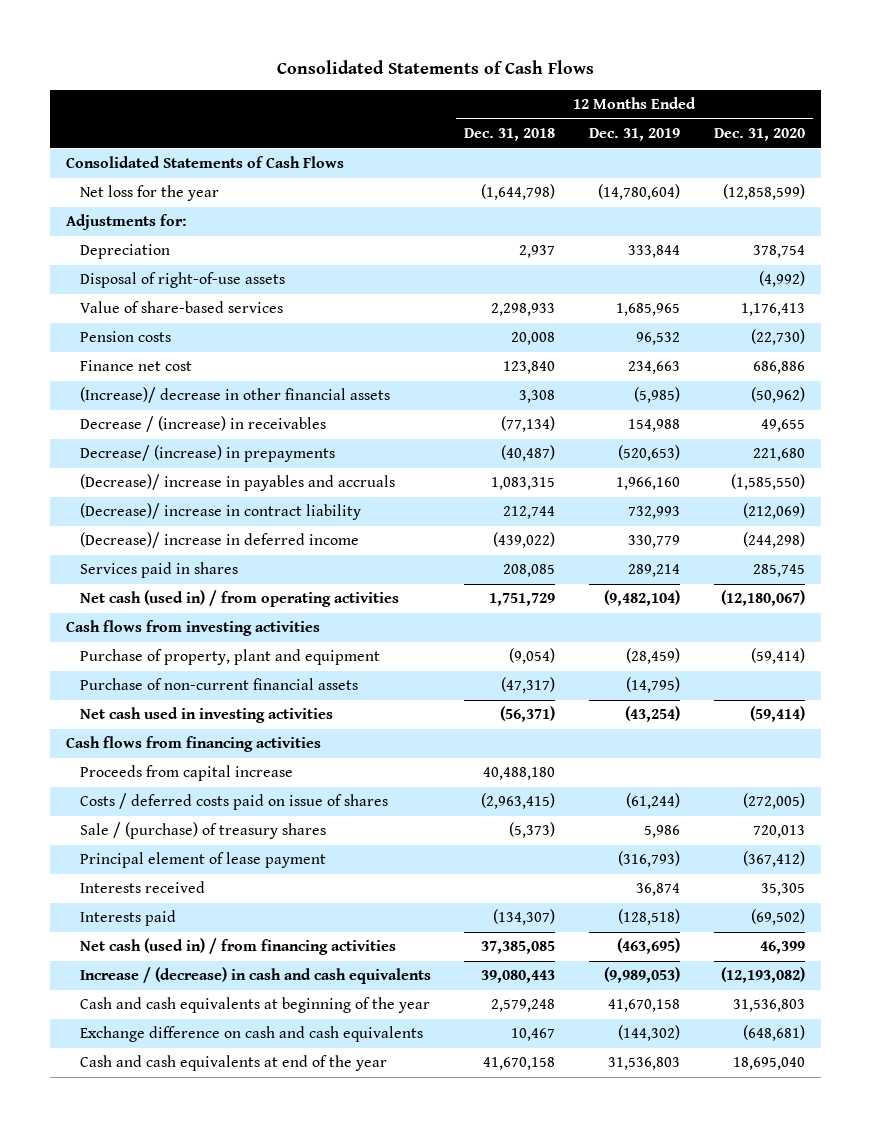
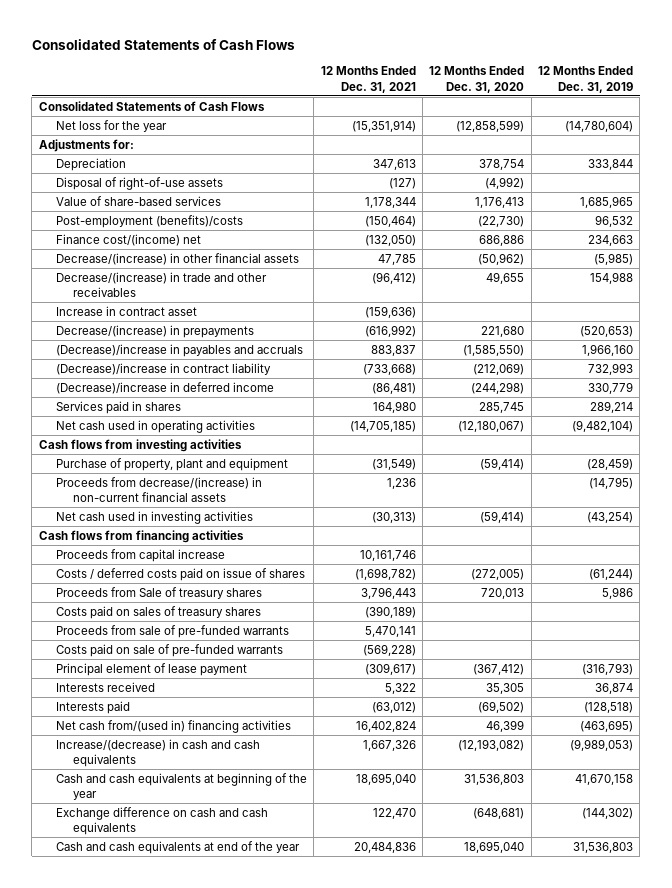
[464,128,556,142] Dec. 31, 2018 -> none
none -> [320,66,416,93] 12 Months Ended Dec. 31, 2021
[79,331,171,343] Pension costs -> [55,214,243,228] Post-employment (benefits)/costs
[79,360,192,372] Finance net cost -> [55,233,201,246] Finance cost/(income) net
[79,387,390,404] (Increase)/ decrease in other financial assets -> [55,252,299,265] Decrease/(increase) in other financial assets
[79,416,326,433] Decrease / (increase) in receivables -> [55,271,267,297] Decrease/(increase) in trade and other receivables
none -> [55,305,197,316] Increase in contract asset
[79,445,335,463] Decrease/ (increase) in prepayments -> [55,324,254,338] Decrease/(increase) in prepayments
[79,474,395,492] (Decrease)/ increase in payables and accruals -> [55,343,303,357] (Decrease)/increase in payables and accruals
[79,503,361,521] (Decrease)/ increase in contract liability -> [55,362,271,375] (Decrease)/increase in contract liability
[79,532,359,549] (Decrease)/ increase in deferred income -> [55,381,274,394] (Decrease)/increase in deferred income
[79,590,399,608] Net cash (used in) / from operating activities -> [55,419,255,433] Net cash used in operating activities
[79,678,358,691] Purchase of non-current financial assets -> [55,476,262,502] Proceeds from decrease/(increase) in non-current financial assets
[79,822,326,840] Sale / (purchase) of treasury shares -> [55,586,262,599] Proceeds from Sale of treasury shares
none -> [55,605,261,619] Costs paid on sales of treasury shares
none -> [55,624,289,638] Proceeds from sale of pre-funded warrants
none -> [55,643,283,657] Costs paid on sale of pre-funded warrants
[79,938,396,956] Net cash (used in) / from financing activities -> [55,719,291,733] Net cash from/(used in) financing activities
[79,967,431,985] Increase / (decrease) in cash and cash equivalents -> [55,738,260,767] Increase/(decrease) in cash and cash equivalents

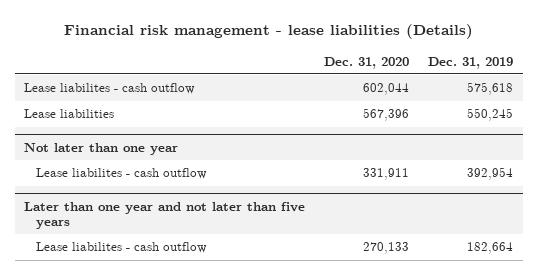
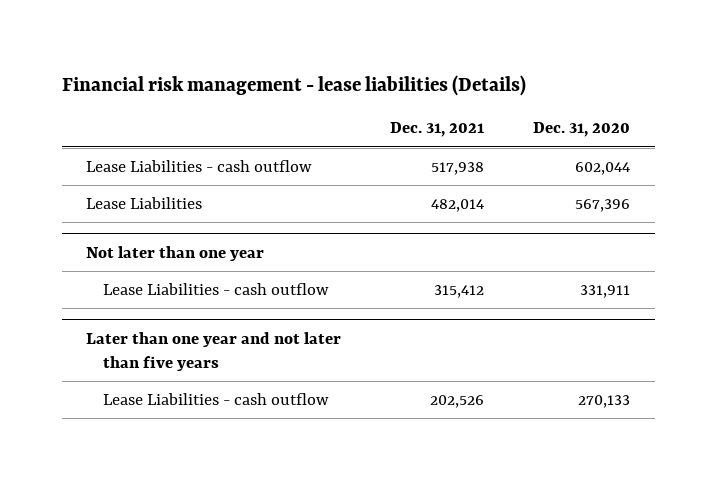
[428,56,514,69] Dec. 31, 2019 -> none
none -> [390,122,485,138] Dec. 31, 2021
[24,83,196,95] Lease liabilites - cash outflow -> [86,160,313,173] Lease Liabilities - cash outflow
[24,109,115,119] Lease liabilities -> [86,197,203,210] Lease Liabilities
[36,168,208,180] Lease liabilites - cash outflow -> [102,283,329,296] Lease Liabilities - cash outflow
[36,242,208,254] Lease liabilites - cash outflow -> [102,393,329,406] Lease Liabilities - cash outflow

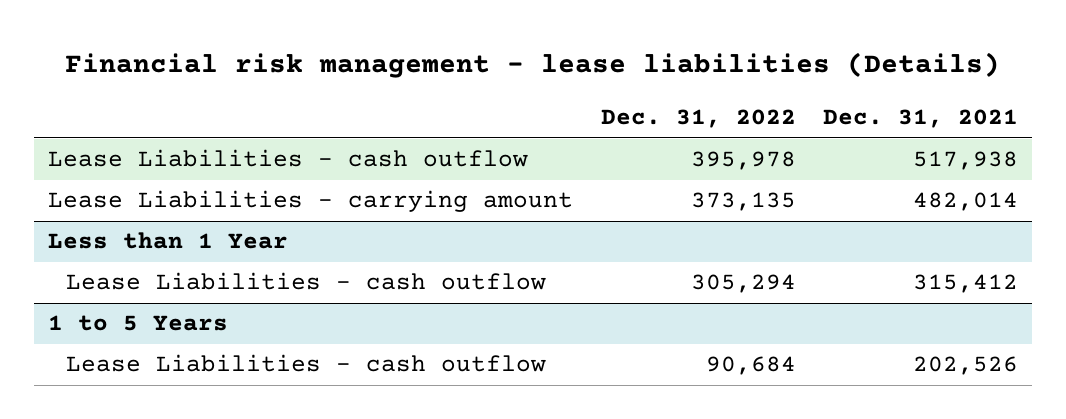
[533,122,631,138] Dec. 31, 2020 -> none
none -> [600,109,796,129] Dec. 31, 2022
[86,197,203,210] Lease Liabilities -> [48,190,574,213] Lease Liabilities - carrying amount
[86,245,265,261] Not later than one year -> [48,232,289,250] Less than 1 Year
[86,331,342,371] Later than one year and not later than five years -> [48,315,229,332] 1 to 5 Years

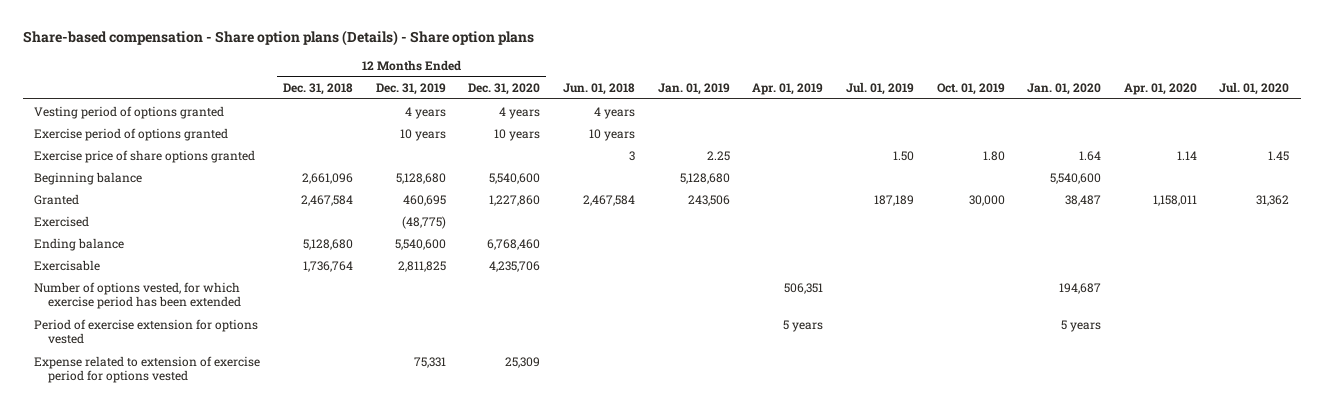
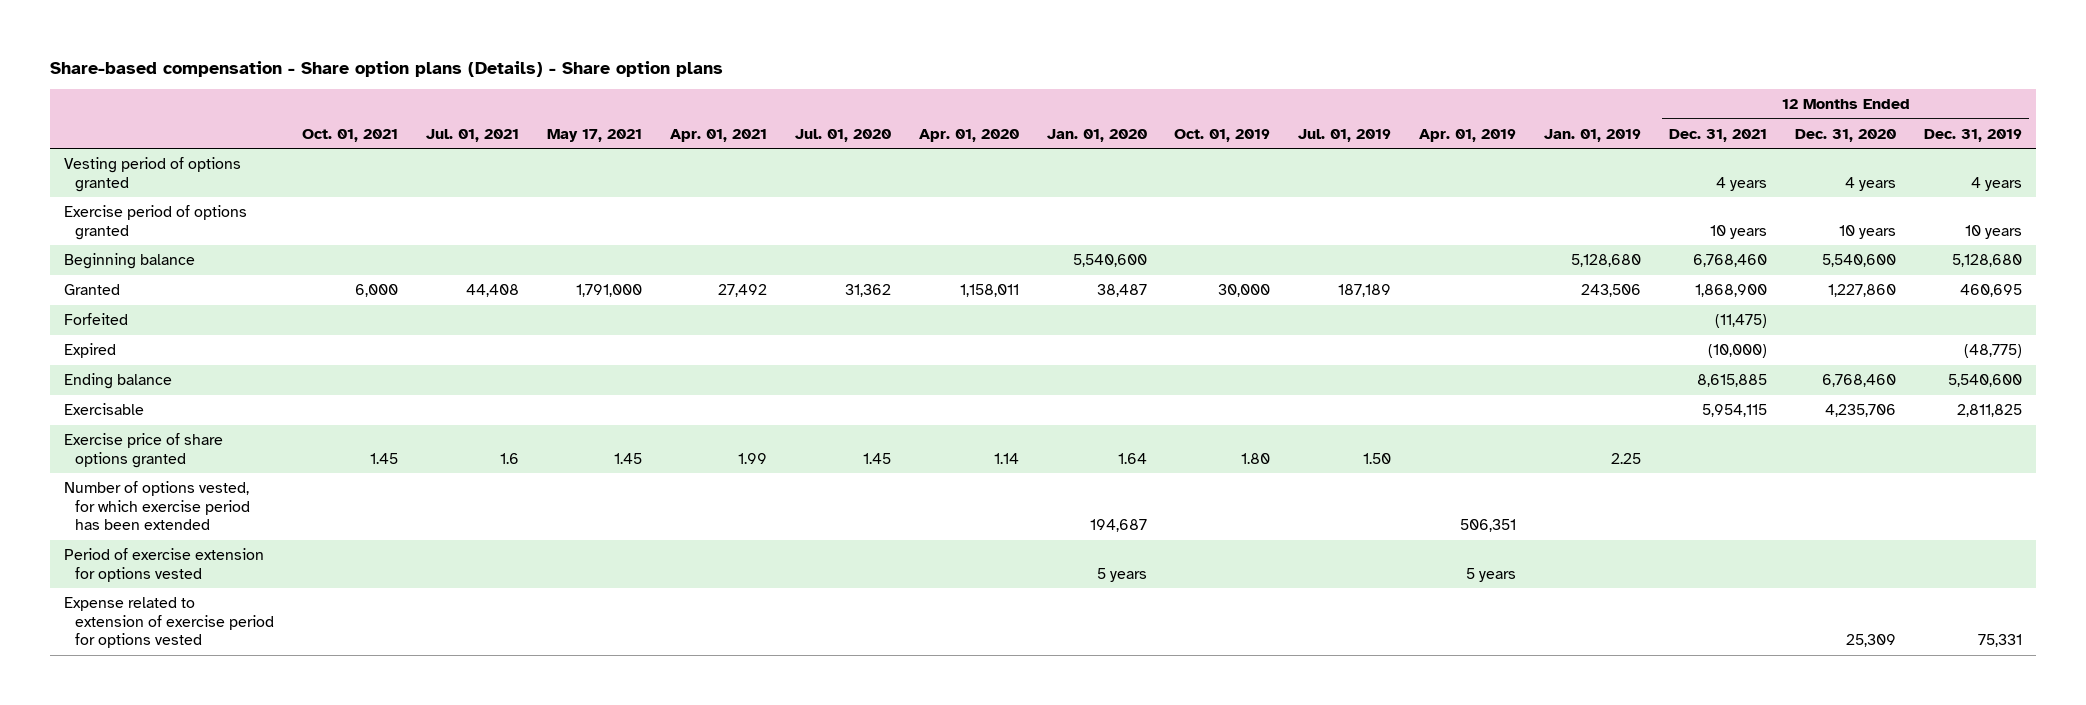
[282,82,353,95] Dec. 31, 2018 -> none
[562,82,635,95] Jun. 01, 2018 -> none
none -> [301,128,398,142] Oct. 01, 2021
none -> [425,128,519,142] Jul. 01, 2021
none -> [546,128,642,142] May 17, 2021
none -> [669,128,767,142] Apr. 01, 2021
none -> [1669,128,1768,142] Dec. 31, 2021
none -> [64,312,129,325] Forfeited
[34,215,90,227] Exercised -> [64,342,117,358] Expired
[34,149,256,163] Exercise price of share options granted -> [64,432,224,468] Exercise price of share options granted

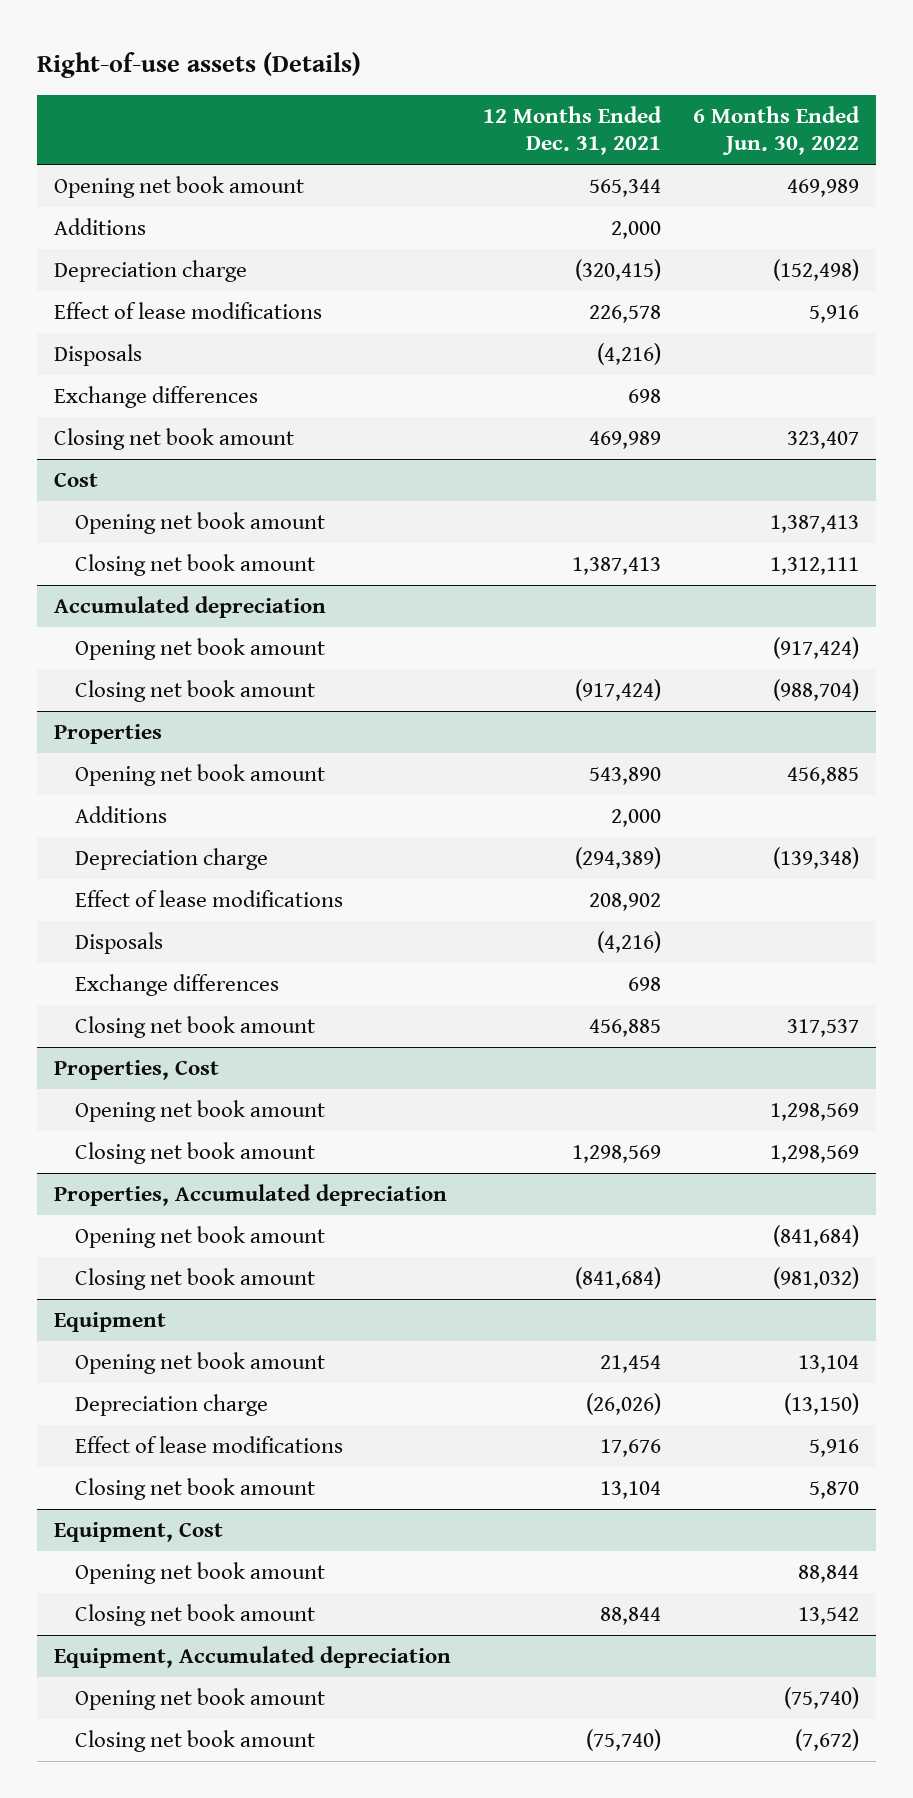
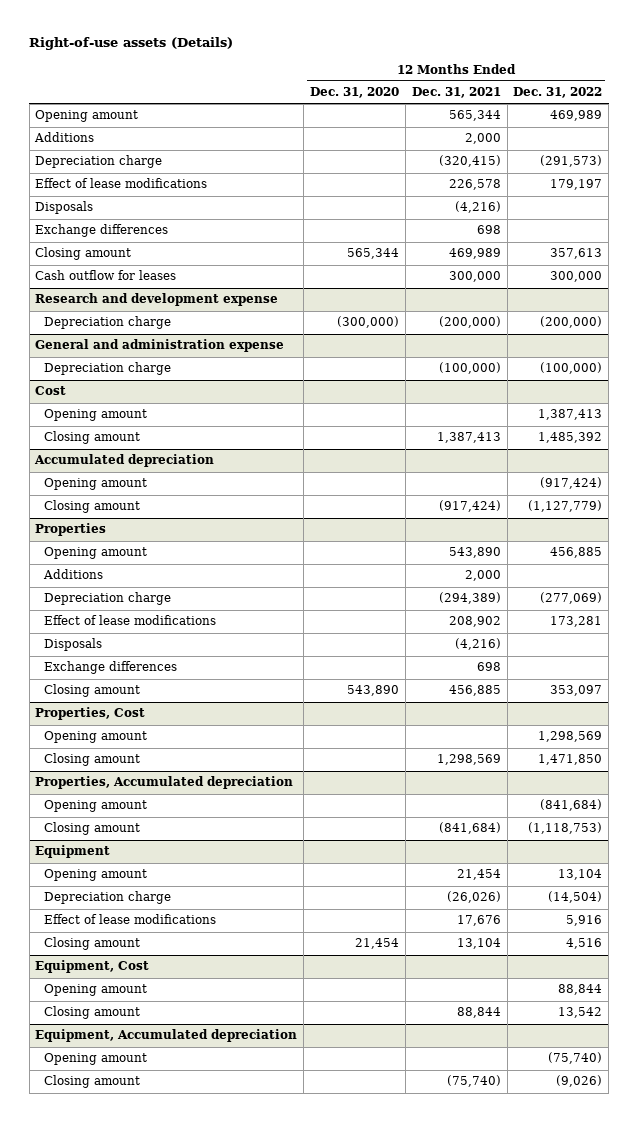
[693,105,861,156] 6 Months Ended Jun. 30, 2022 -> none
none -> [310,87,400,99] Dec. 31, 2020
none -> [513,87,603,99] Dec. 31, 2022
[53,176,304,199] Opening net book amount -> [35,110,139,123] Opening amount
[53,428,294,451] Closing net book amount -> [35,247,132,261] Closing amount
none -> [35,270,177,281] Cash outflow for leases
none -> [35,293,279,307] Research and development expense
none -> [43,316,171,330] Depreciation charge
none -> [35,339,285,353] General and administration expense
none -> [43,362,171,376] Depreciation charge
[75,512,326,535] Opening net book amount -> [43,409,147,422] Opening amount
[75,554,316,577] Closing net book amount -> [43,431,140,445] Closing amount
[75,638,326,661] Opening net book amount -> [43,478,147,491] Opening amount
[75,680,316,703] Closing net book amount -> [43,500,140,514] Closing amount
[75,764,326,787] Opening net book amount -> [43,547,147,560] Opening amount
[75,1016,316,1039] Closing net book amount -> [43,684,140,698] Closing amount
[75,1100,326,1123] Opening net book amount -> [43,731,147,744] Opening amount
[75,1142,316,1165] Closing net book amount -> [43,753,140,767] Closing amount
[75,1226,326,1249] Opening net book amount -> [43,800,147,813] Opening amount
[75,1268,316,1291] Closing net book amount -> [43,822,140,836] Closing amount
[75,1352,326,1375] Opening net book amount -> [43,869,147,882] Opening amount
[75,1478,316,1501] Closing net book amount -> [43,937,140,951] Closing amount
[75,1562,326,1585] Opening net book amount -> [43,984,147,997] Opening amount
[75,1604,316,1627] Closing net book amount -> [43,1006,140,1020] Closing amount
[75,1688,326,1711] Opening net book amount -> [43,1053,147,1066] Opening amount
[75,1730,316,1753] Closing net book amount -> [43,1075,140,1089] Closing amount

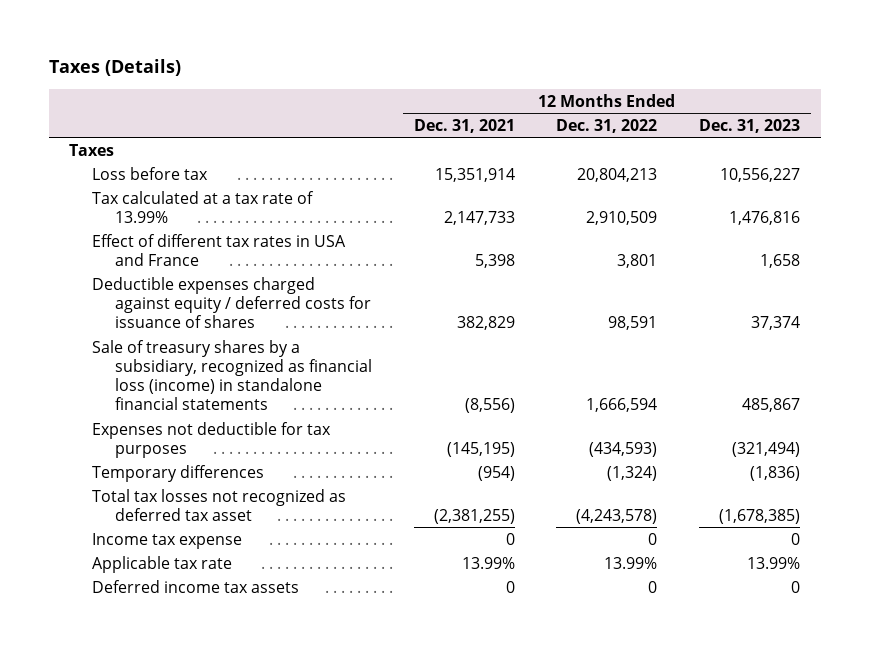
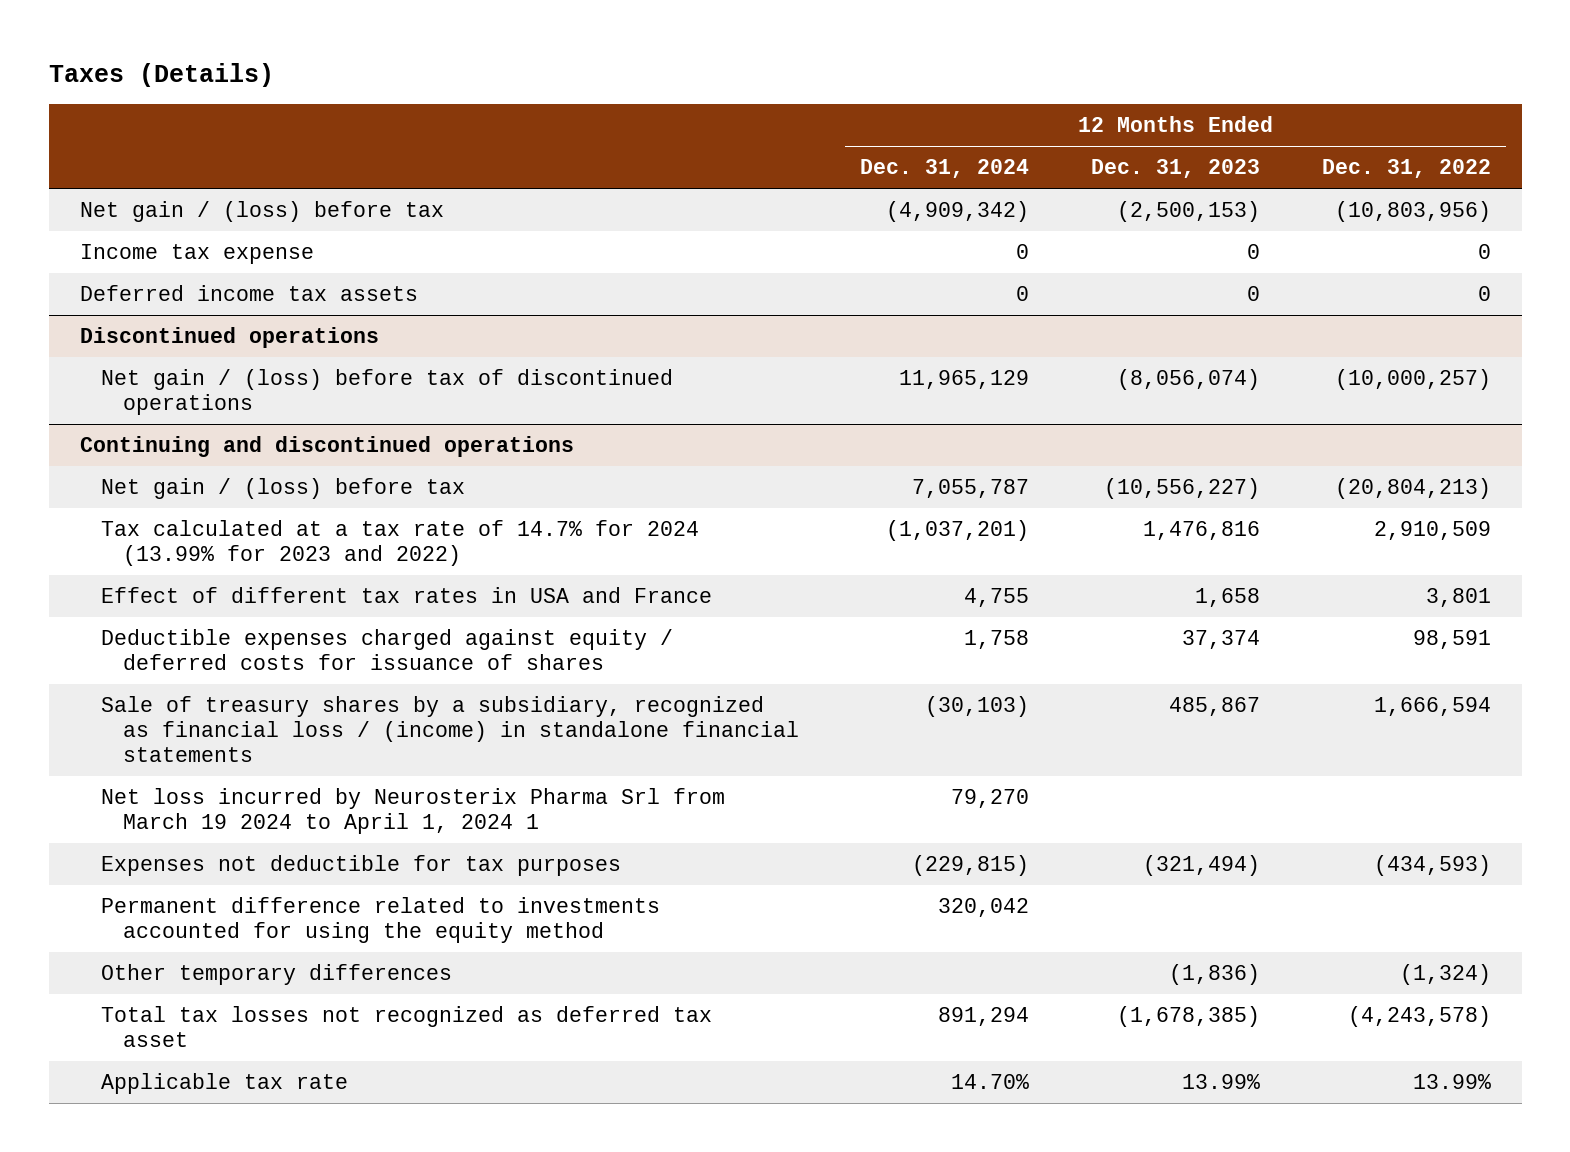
[413,118,515,133] Dec. 31, 2021 -> none
none -> [860,159,1030,179] Dec. 31, 2024
[69,143,115,156] Taxes -> none
[92,166,209,180] Loss before tax -> [79,201,444,223] Net gain / (loss) before tax
[577,167,658,182] 20,804,213 -> [1334,201,1491,223] (10,803,956)
[720,167,801,182] 10,556,227 -> [1117,201,1261,223] (2,500,153)
[92,532,243,549] Income tax expense -> [79,244,314,265] Income tax expense
[92,579,300,593] Deferred income tax assets -> [79,285,418,302] Deferred income tax assets
none -> [79,327,379,349] Discontinued operations
none -> [101,369,674,416] Net gain / (loss) before tax of discontinued operations
none -> [79,436,574,458] Continuing and discontinued operations
none -> [101,478,466,500] Net gain / (loss) before tax
[92,190,315,223] Tax calculated at a tax rate of 13.99% -> [101,520,700,567] Tax calculated at a tax rate of 14.7% for 2024 (13.99% for 2023 and 2022)
[92,339,373,411] Sale of treasury shares by a subsidiary, recognized as financial loss (income) in standalone financial statements -> [101,696,799,763] Sale of treasury shares by a subsidiary, recognized as financial loss / (income) in standalone financial statements
none -> [101,788,726,835] Net loss incurred by Neurosterix Pharma Srl from March 19 2024 to April 1, 2024 1
none -> [101,897,661,944] Permanent difference related to investments accounted for using the equity method
[92,464,265,482] Temporary differences -> [101,964,453,986] Other temporary differences

